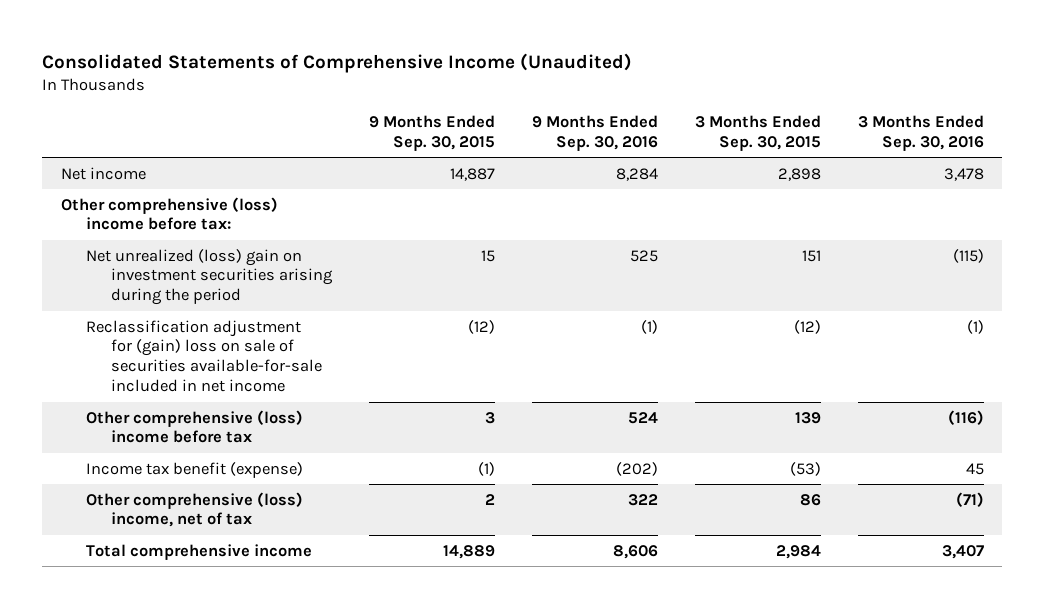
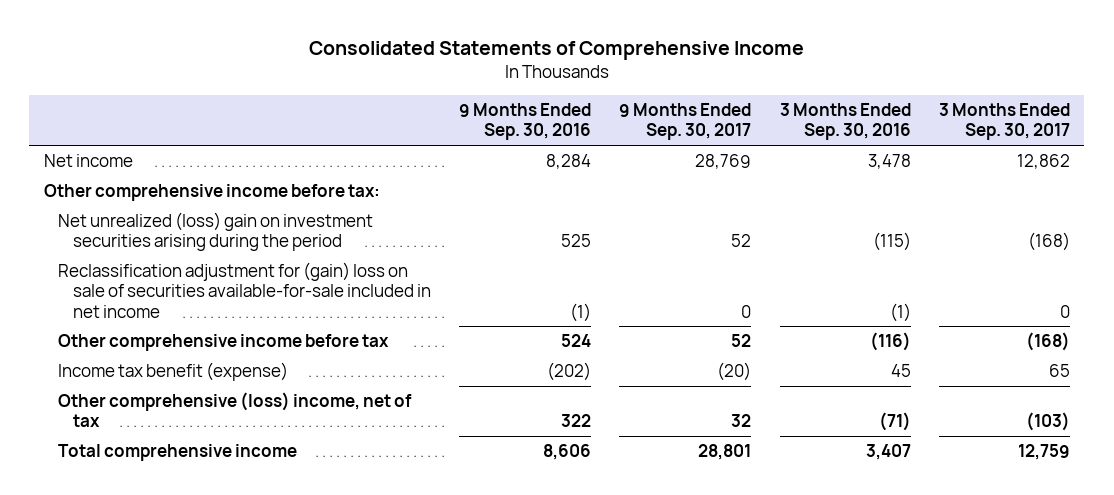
[42,52,633,73] Consolidated Statements of Comprehensive Income (Unaudited) -> [308,41,804,61] Consolidated Statements of Comprehensive Income
[368,114,495,151] 9 Months Ended Sep. 30, 2015 -> none
[694,114,821,151] 3 Months Ended Sep. 30, 2015 -> none
none -> [619,103,752,141] 9 Months Ended Sep. 30, 2017
none -> [939,103,1071,141] 3 Months Ended Sep. 30, 2017
[60,196,278,231] Other comprehensive (loss) income before tax: -> [43,184,380,202] Other comprehensive income before tax:
[85,409,303,444] Other comprehensive (loss) income before tax -> [58,334,390,352] Other comprehensive income before tax

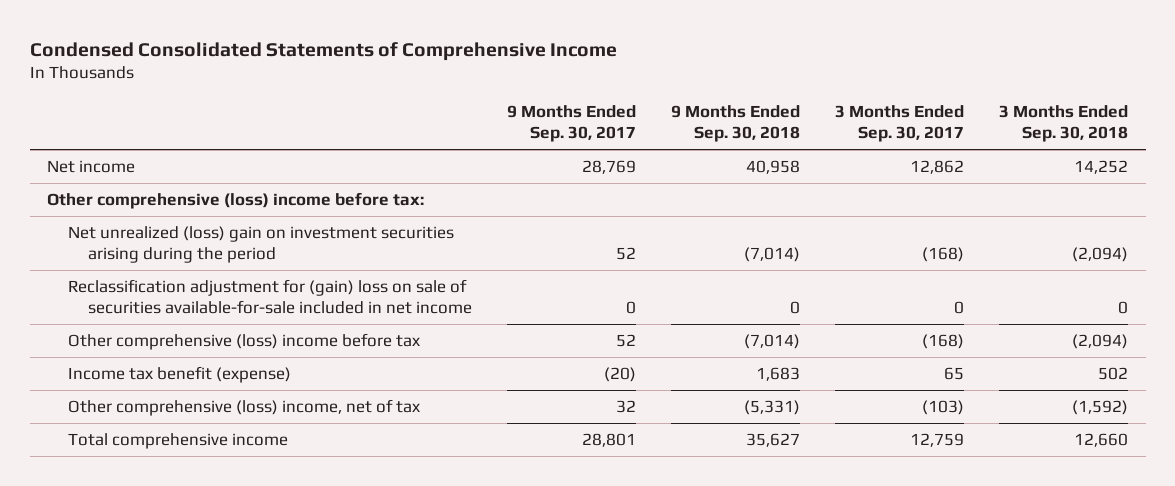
[308,41,804,61] Consolidated Statements of Comprehensive Income -> [29,41,617,61] Condensed Consolidated Statements of Comprehensive Income
[458,103,591,141] 9 Months Ended Sep. 30, 2016 -> none
[779,103,911,141] 3 Months Ended Sep. 30, 2016 -> none
none -> [671,105,801,143] 9 Months Ended Sep. 30, 2018
none -> [999,105,1129,143] 3 Months Ended Sep. 30, 2018
[43,184,380,202] Other comprehensive income before tax: -> [47,191,425,209] Other comprehensive (loss) income before tax:
[58,334,390,352] Other comprehensive income before tax -> [67,332,420,350] Other comprehensive (loss) income before tax

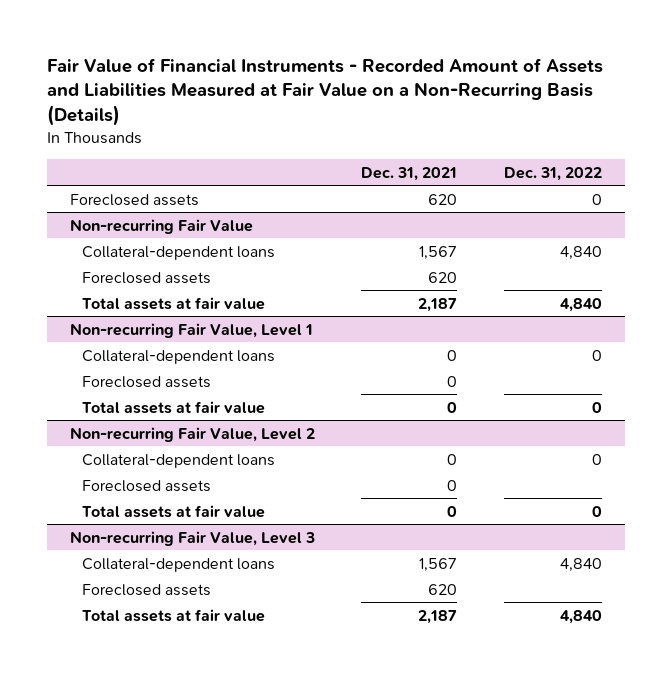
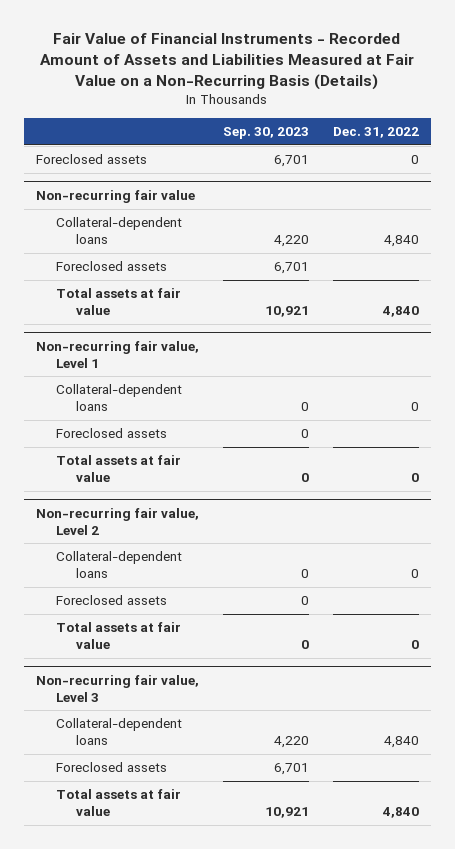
[361,166,458,181] Dec. 31, 2021 -> none
none -> [222,126,309,139] Sep. 30, 2023
[69,218,253,234] Non-recurring Fair Value -> [35,189,195,203] Non-recurring fair value
[69,322,313,338] Non-recurring Fair Value, Level 1 -> [35,340,199,368] Non-recurring fair value, Level 1
[69,426,315,442] Non-recurring Fair Value, Level 2 -> [35,507,199,535] Non-recurring fair value, Level 2
[69,530,315,546] Non-recurring Fair Value, Level 3 -> [35,674,199,702] Non-recurring fair value, Level 3

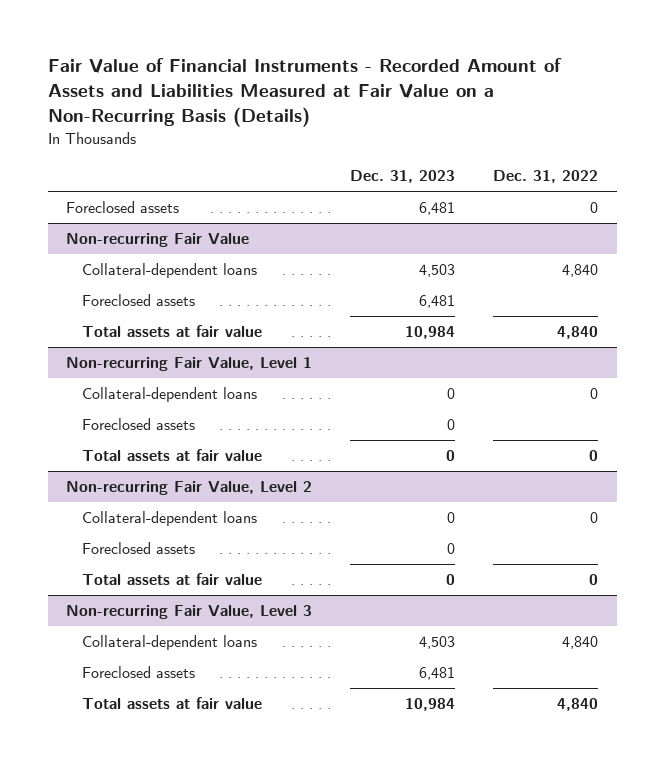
[222,126,309,139] Sep. 30, 2023 -> none
none -> [350,170,456,184] Dec. 31, 2023
[35,189,195,203] Non-recurring fair value -> [66,233,250,248] Non-recurring Fair Value
[35,340,199,368] Non-recurring fair value, Level 1 -> [66,357,313,372] Non-recurring Fair Value, Level 1
[35,507,199,535] Non-recurring fair value, Level 2 -> [66,481,313,496] Non-recurring Fair Value, Level 2
[35,674,199,702] Non-recurring fair value, Level 3 -> [66,605,313,620] Non-recurring Fair Value, Level 3

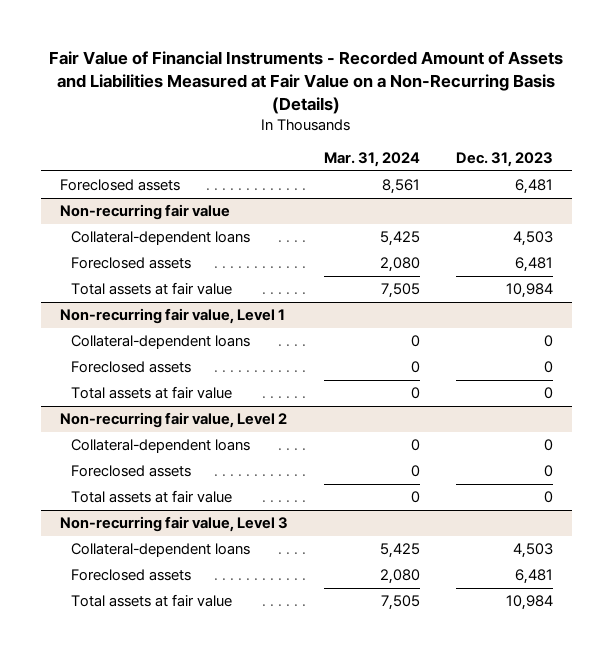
[492,170,598,184] Dec. 31, 2022 -> none
none -> [323,151,420,167] Mar. 31, 2024
[66,233,250,248] Non-recurring Fair Value -> [59,204,230,221] Non-recurring fair value
[66,357,313,372] Non-recurring Fair Value, Level 1 -> [59,308,285,325] Non-recurring fair value, Level 1
[66,481,313,496] Non-recurring Fair Value, Level 2 -> [59,412,287,429] Non-recurring fair value, Level 2
[66,605,313,620] Non-recurring Fair Value, Level 3 -> [59,516,288,533] Non-recurring fair value, Level 3

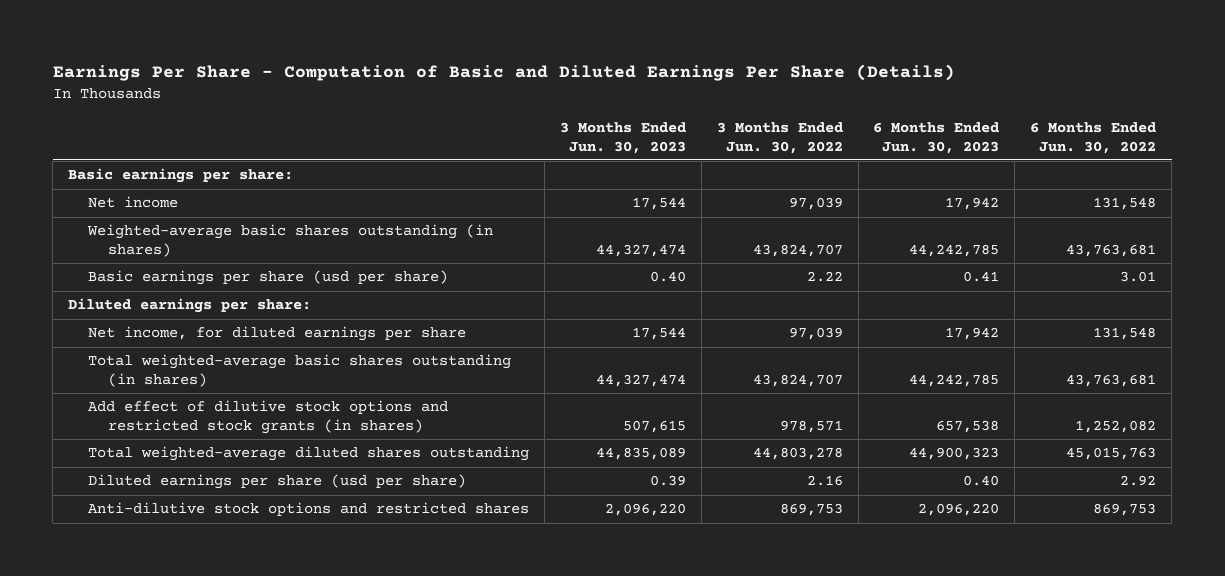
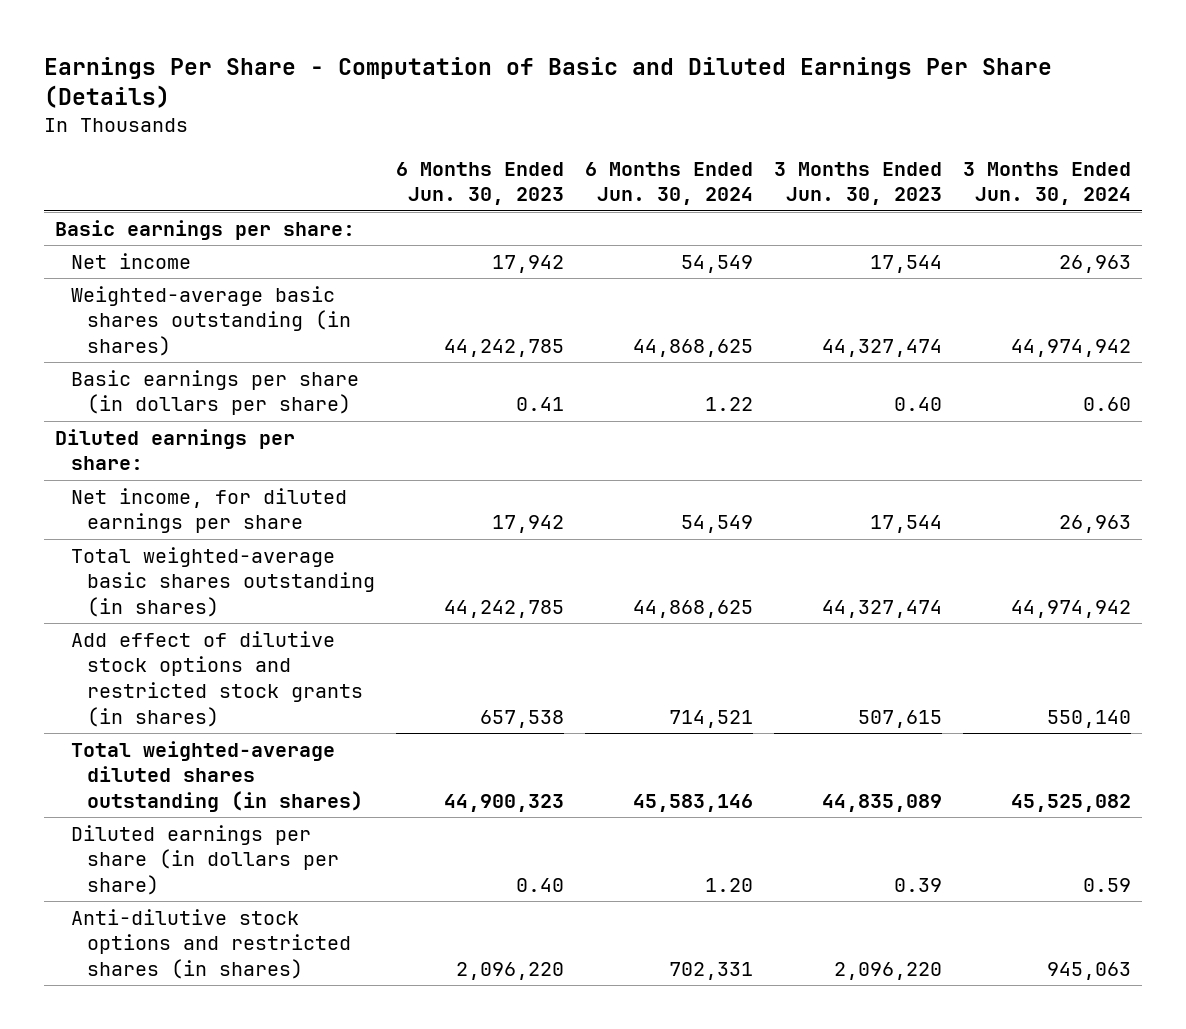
[716,122,843,154] 3 Months Ended Jun. 30, 2022 -> none
[1030,122,1157,154] 6 Months Ended Jun. 30, 2022 -> none
none -> [585,161,754,206] 6 Months Ended Jun. 30, 2024
none -> [963,161,1132,206] 3 Months Ended Jun. 30, 2024
[88,270,449,286] Basic earnings per share (usd per share) -> [70,369,359,416] Basic earnings per share (in dollars per share)
[88,446,530,462] Total weighted-average diluted shares outstanding -> [70,740,363,813] Total weighted-average diluted shares outstanding (in shares)
[88,474,467,490] Diluted earnings per share (usd per share) -> [70,824,339,896] Diluted earnings per share (in dollars per share)
[88,502,530,517] Anti-dilutive stock options and restricted shares -> [70,908,351,980] Anti-dilutive stock options and restricted shares (in shares)

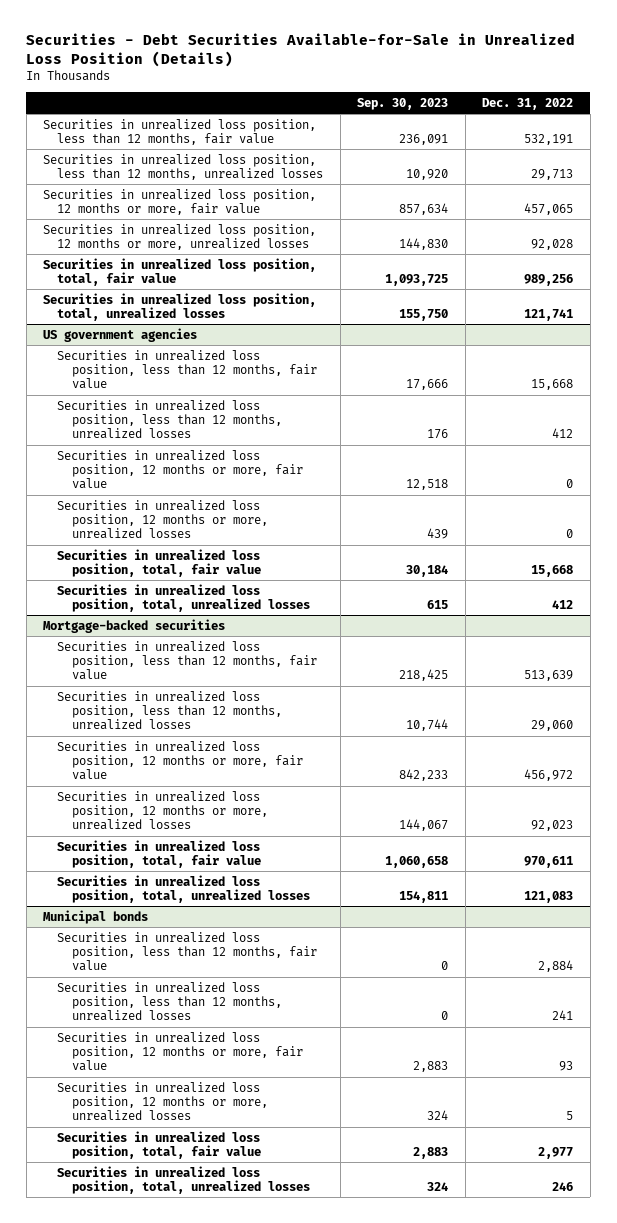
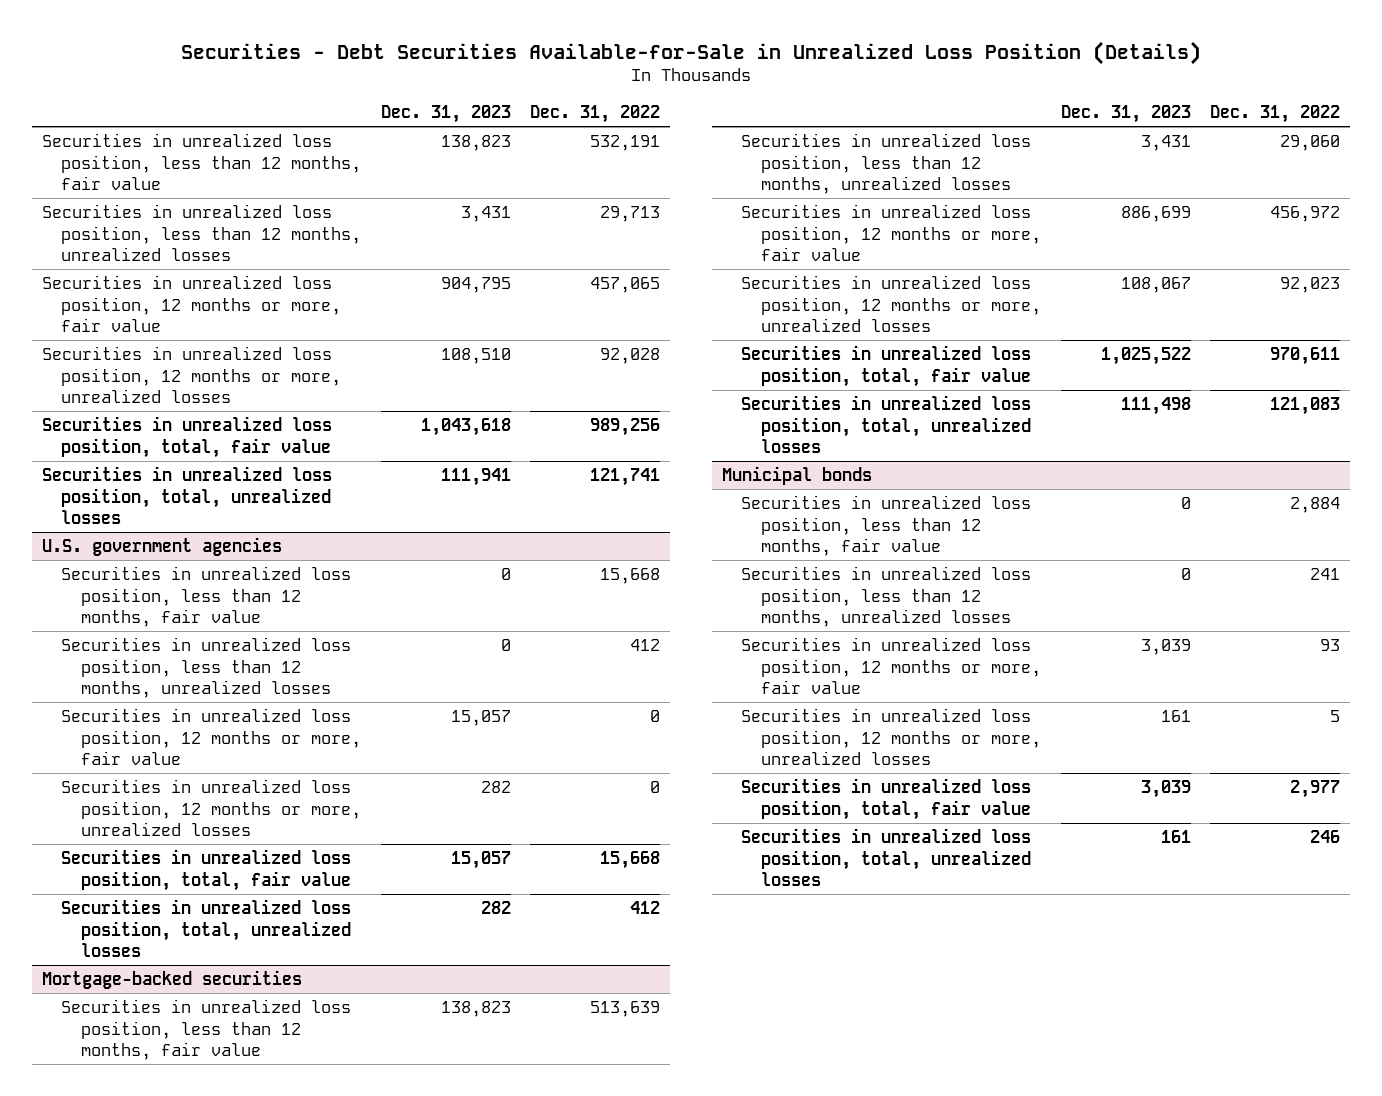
[357,97,449,110] Sep. 30, 2023 -> none
none -> [380,105,511,124] Dec. 31, 2023
[43,327,198,342] US government agencies -> [41,536,282,556] U.S. government agencies

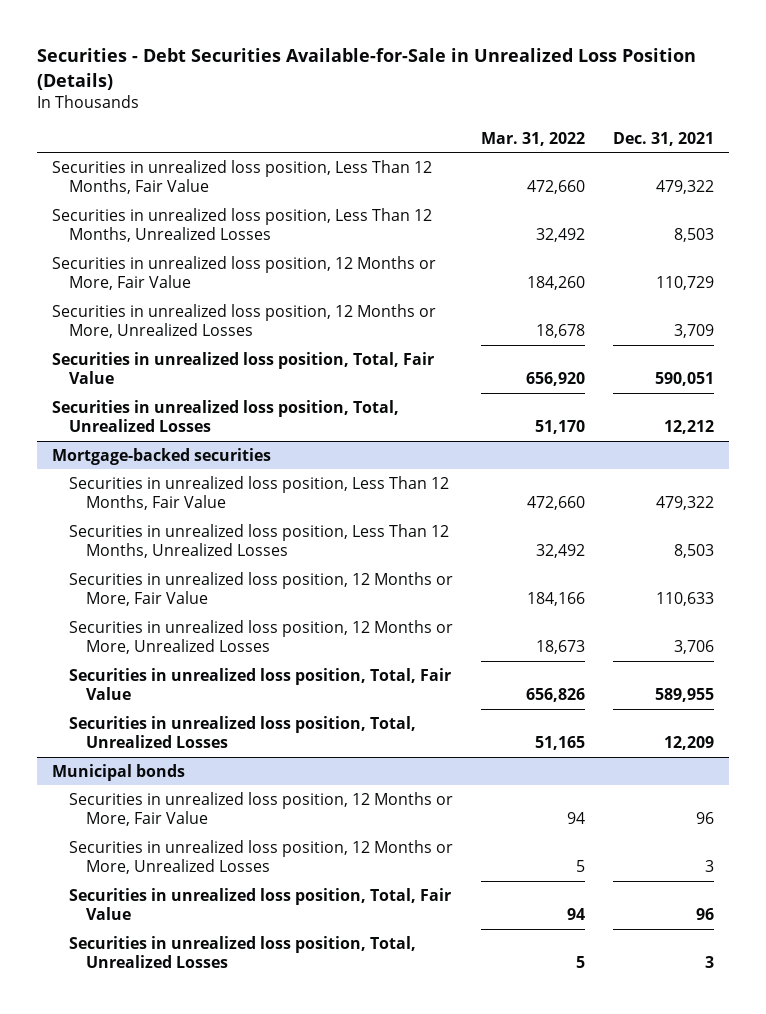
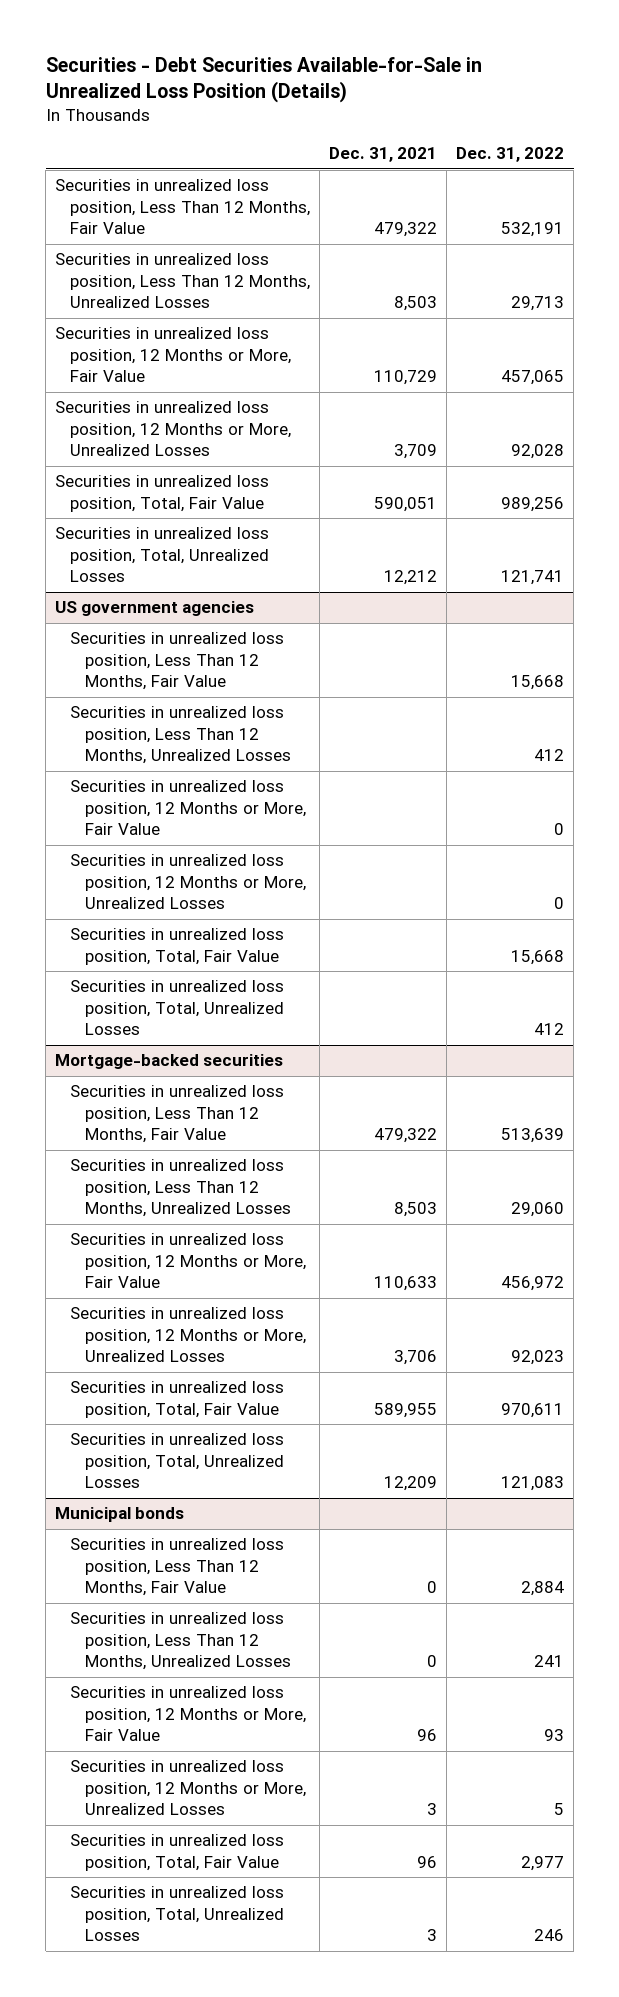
[481,131,586,146] Mar. 31, 2022 -> none
none -> [456,147,565,163] Dec. 31, 2022
none -> [55,601,255,617] US government agencies
none -> [70,632,285,691] Securities in unrealized loss position, Less Than 12 Months, Fair Value
none -> [70,706,291,765] Securities in unrealized loss position, Less Than 12 Months, Unrealized Losses
none -> [70,780,306,836] Securities in unrealized loss position, 12 Months or More, Fair Value
none -> [70,854,306,910] Securities in unrealized loss position, 12 Months or More, Unrealized Losses
none -> [70,928,285,965] Securities in unrealized loss position, Total, Fair Value
none -> [70,980,285,1036] Securities in unrealized loss position, Total, Unrealized Losses
none -> [70,1538,285,1597] Securities in unrealized loss position, Less Than 12 Months, Fair Value
none -> [70,1612,291,1671] Securities in unrealized loss position, Less Than 12 Months, Unrealized Losses

